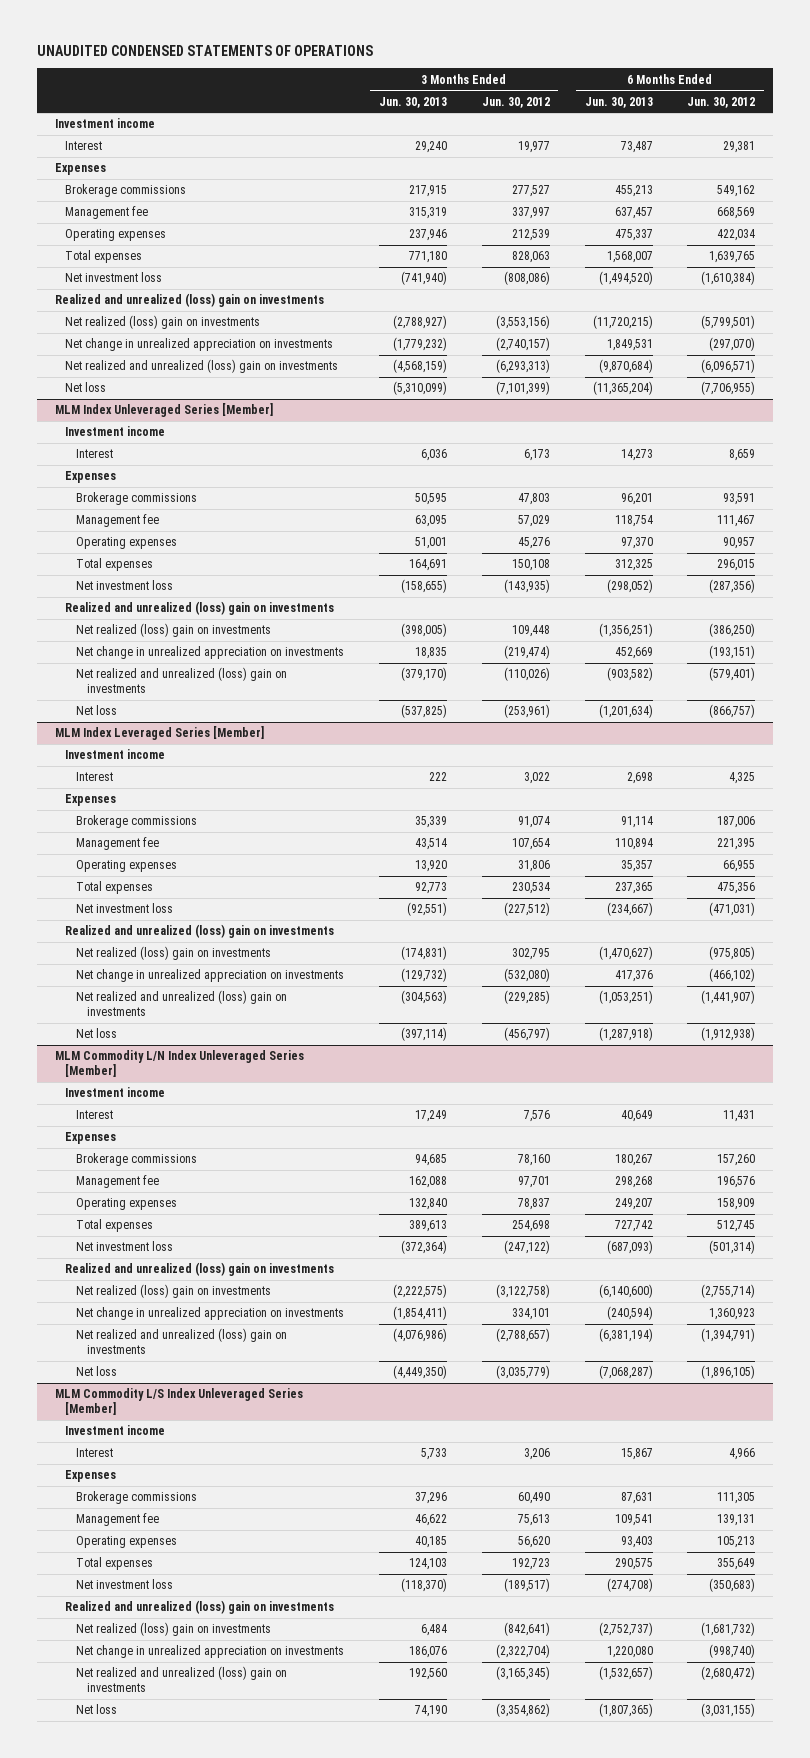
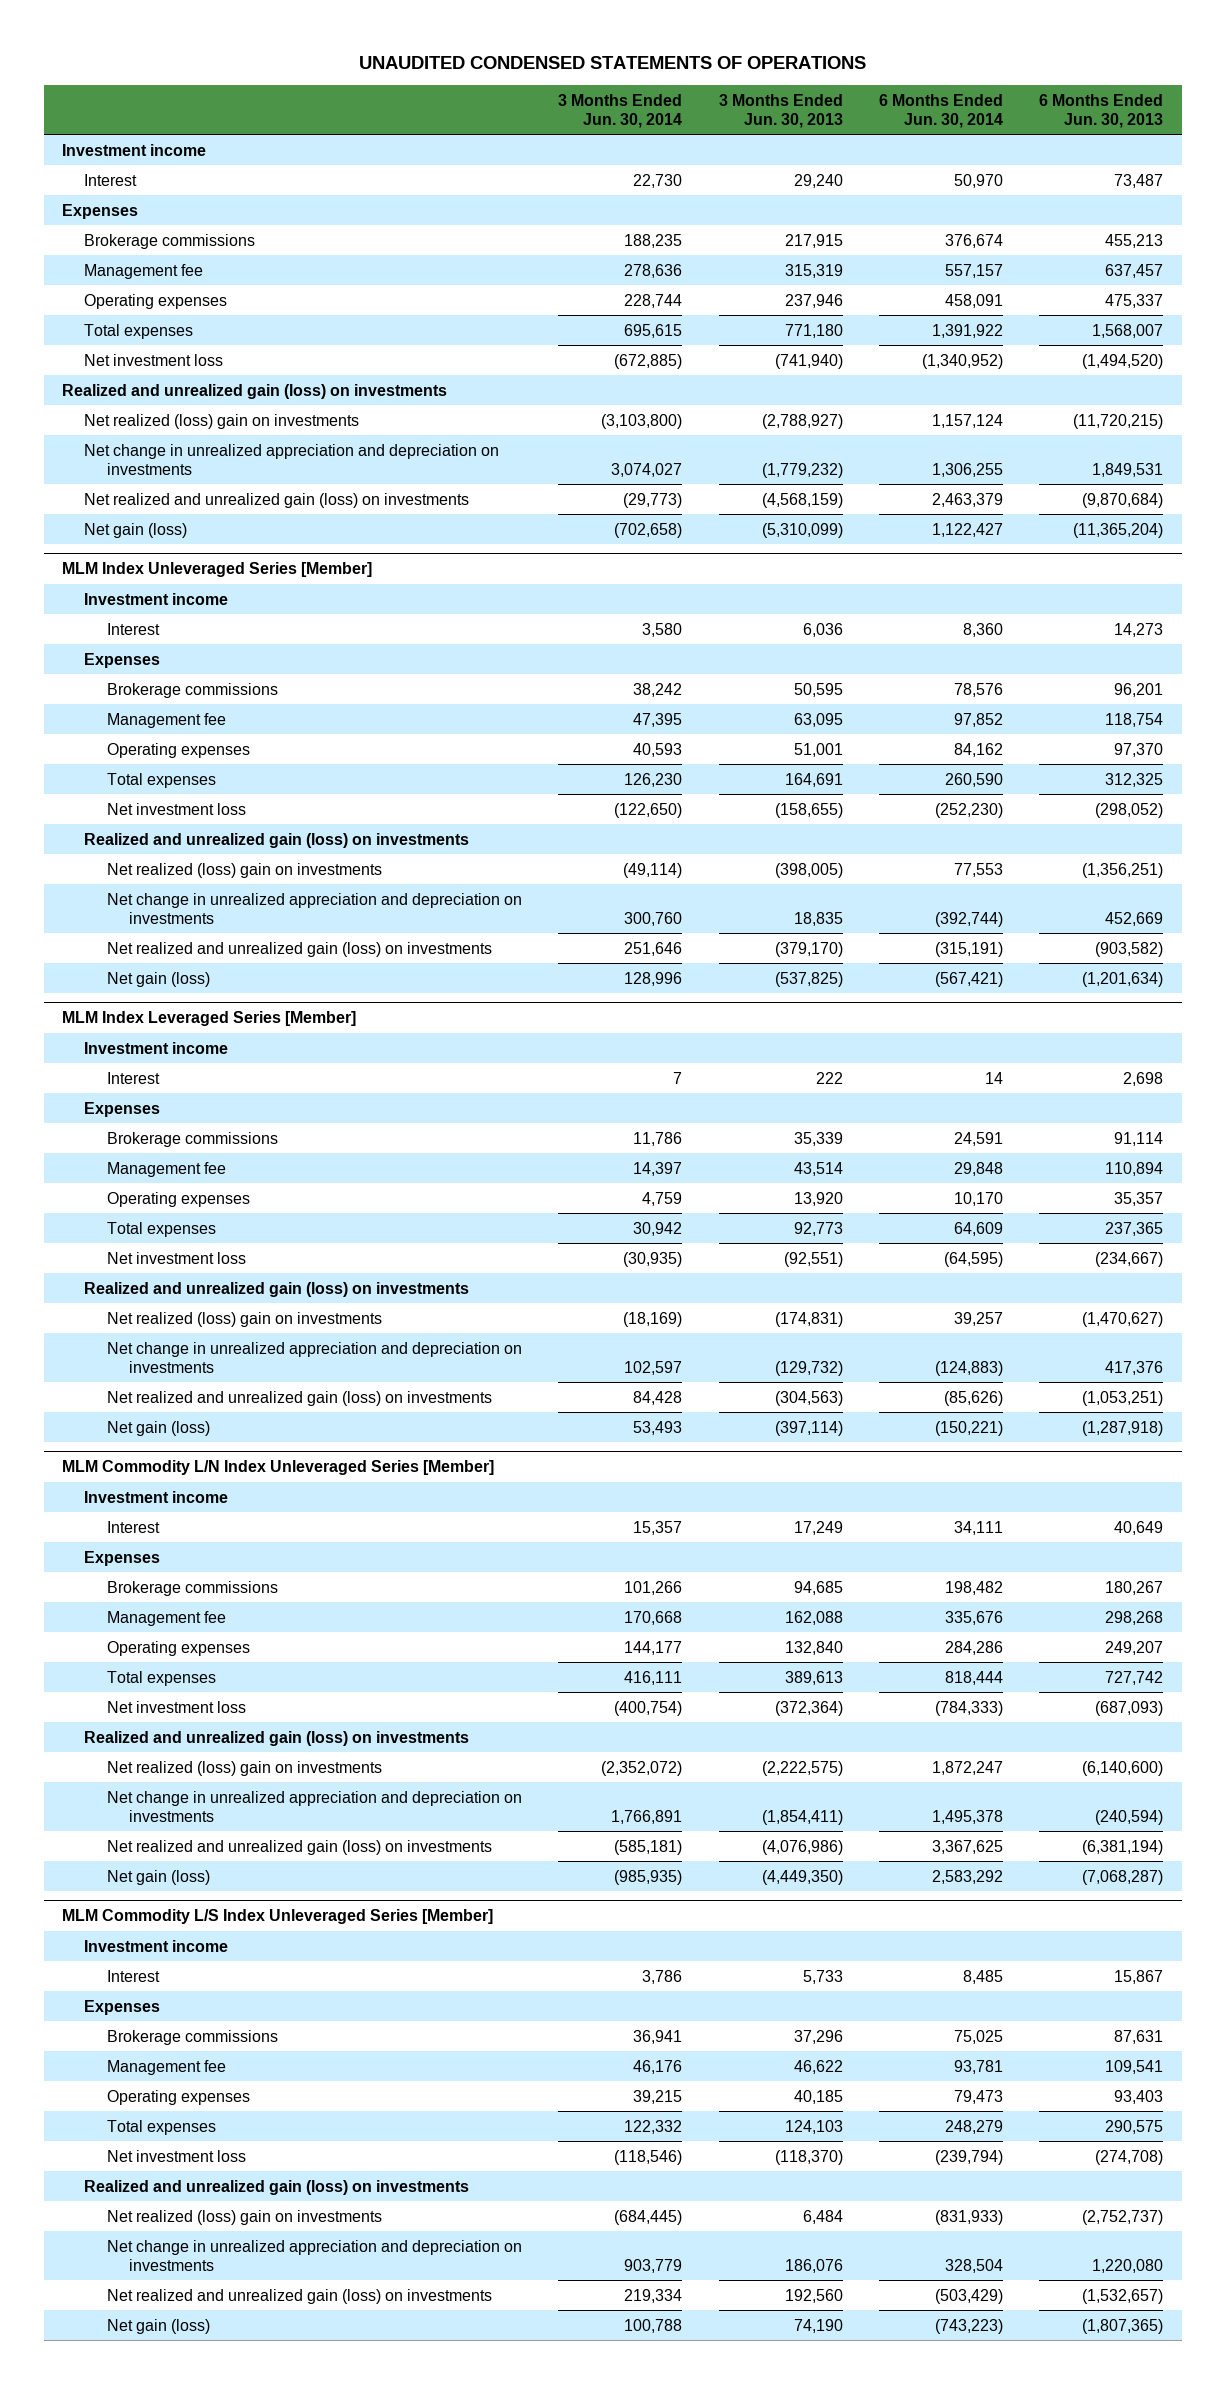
[481,96,550,108] Jun. 30, 2012 -> none
[687,96,756,108] Jun. 30, 2012 -> none
none -> [558,93,683,128] 3 Months Ended Jun. 30, 2014
none -> [879,93,1004,128] 6 Months Ended Jun. 30, 2014
[54,293,324,308] Realized and unrealized (loss) gain on investments -> [62,383,448,399] Realized and unrealized gain (loss) on investments
[65,338,334,352] Net change in unrealized appreciation on investments -> [84,443,500,475] Net change in unrealized appreciation and depreciation on investments
[65,359,339,374] Net realized and unrealized (loss) gain on investments -> [84,492,470,508] Net realized and unrealized gain (loss) on investments
[65,382,107,393] Net loss -> [84,522,188,538] Net gain (loss)
[65,601,335,616] Realized and unrealized (loss) gain on investments -> [84,832,470,848] Realized and unrealized gain (loss) on investments
[76,646,345,660] Net change in unrealized appreciation on investments -> [106,892,522,924] Net change in unrealized appreciation and depreciation on investments
[76,667,288,694] Net realized and unrealized (loss) gain on investments -> [106,941,492,957] Net realized and unrealized gain (loss) on investments
[76,705,118,716] Net loss -> [106,971,210,987] Net gain (loss)
[65,924,335,939] Realized and unrealized (loss) gain on investments -> [84,1281,470,1297] Realized and unrealized gain (loss) on investments
[76,969,345,983] Net change in unrealized appreciation on investments -> [106,1341,522,1373] Net change in unrealized appreciation and depreciation on investments
[76,990,288,1017] Net realized and unrealized (loss) gain on investments -> [106,1390,492,1406] Net realized and unrealized gain (loss) on investments
[76,1028,118,1039] Net loss -> [106,1420,210,1436] Net gain (loss)
[65,1262,335,1277] Realized and unrealized (loss) gain on investments -> [84,1730,470,1746] Realized and unrealized gain (loss) on investments
[76,1307,345,1321] Net change in unrealized appreciation on investments -> [106,1790,522,1822] Net change in unrealized appreciation and depreciation on investments
[76,1328,288,1355] Net realized and unrealized (loss) gain on investments -> [106,1839,492,1855] Net realized and unrealized gain (loss) on investments
[76,1366,118,1377] Net loss -> [106,1869,210,1885] Net gain (loss)
[65,1600,335,1615] Realized and unrealized (loss) gain on investments -> [84,2179,470,2195] Realized and unrealized gain (loss) on investments
[76,1645,345,1659] Net change in unrealized appreciation on investments -> [106,2239,522,2271] Net change in unrealized appreciation and depreciation on investments
[76,1666,288,1693] Net realized and unrealized (loss) gain on investments -> [106,2288,492,2304] Net realized and unrealized gain (loss) on investments
[76,1704,118,1715] Net loss -> [106,2318,210,2334] Net gain (loss)

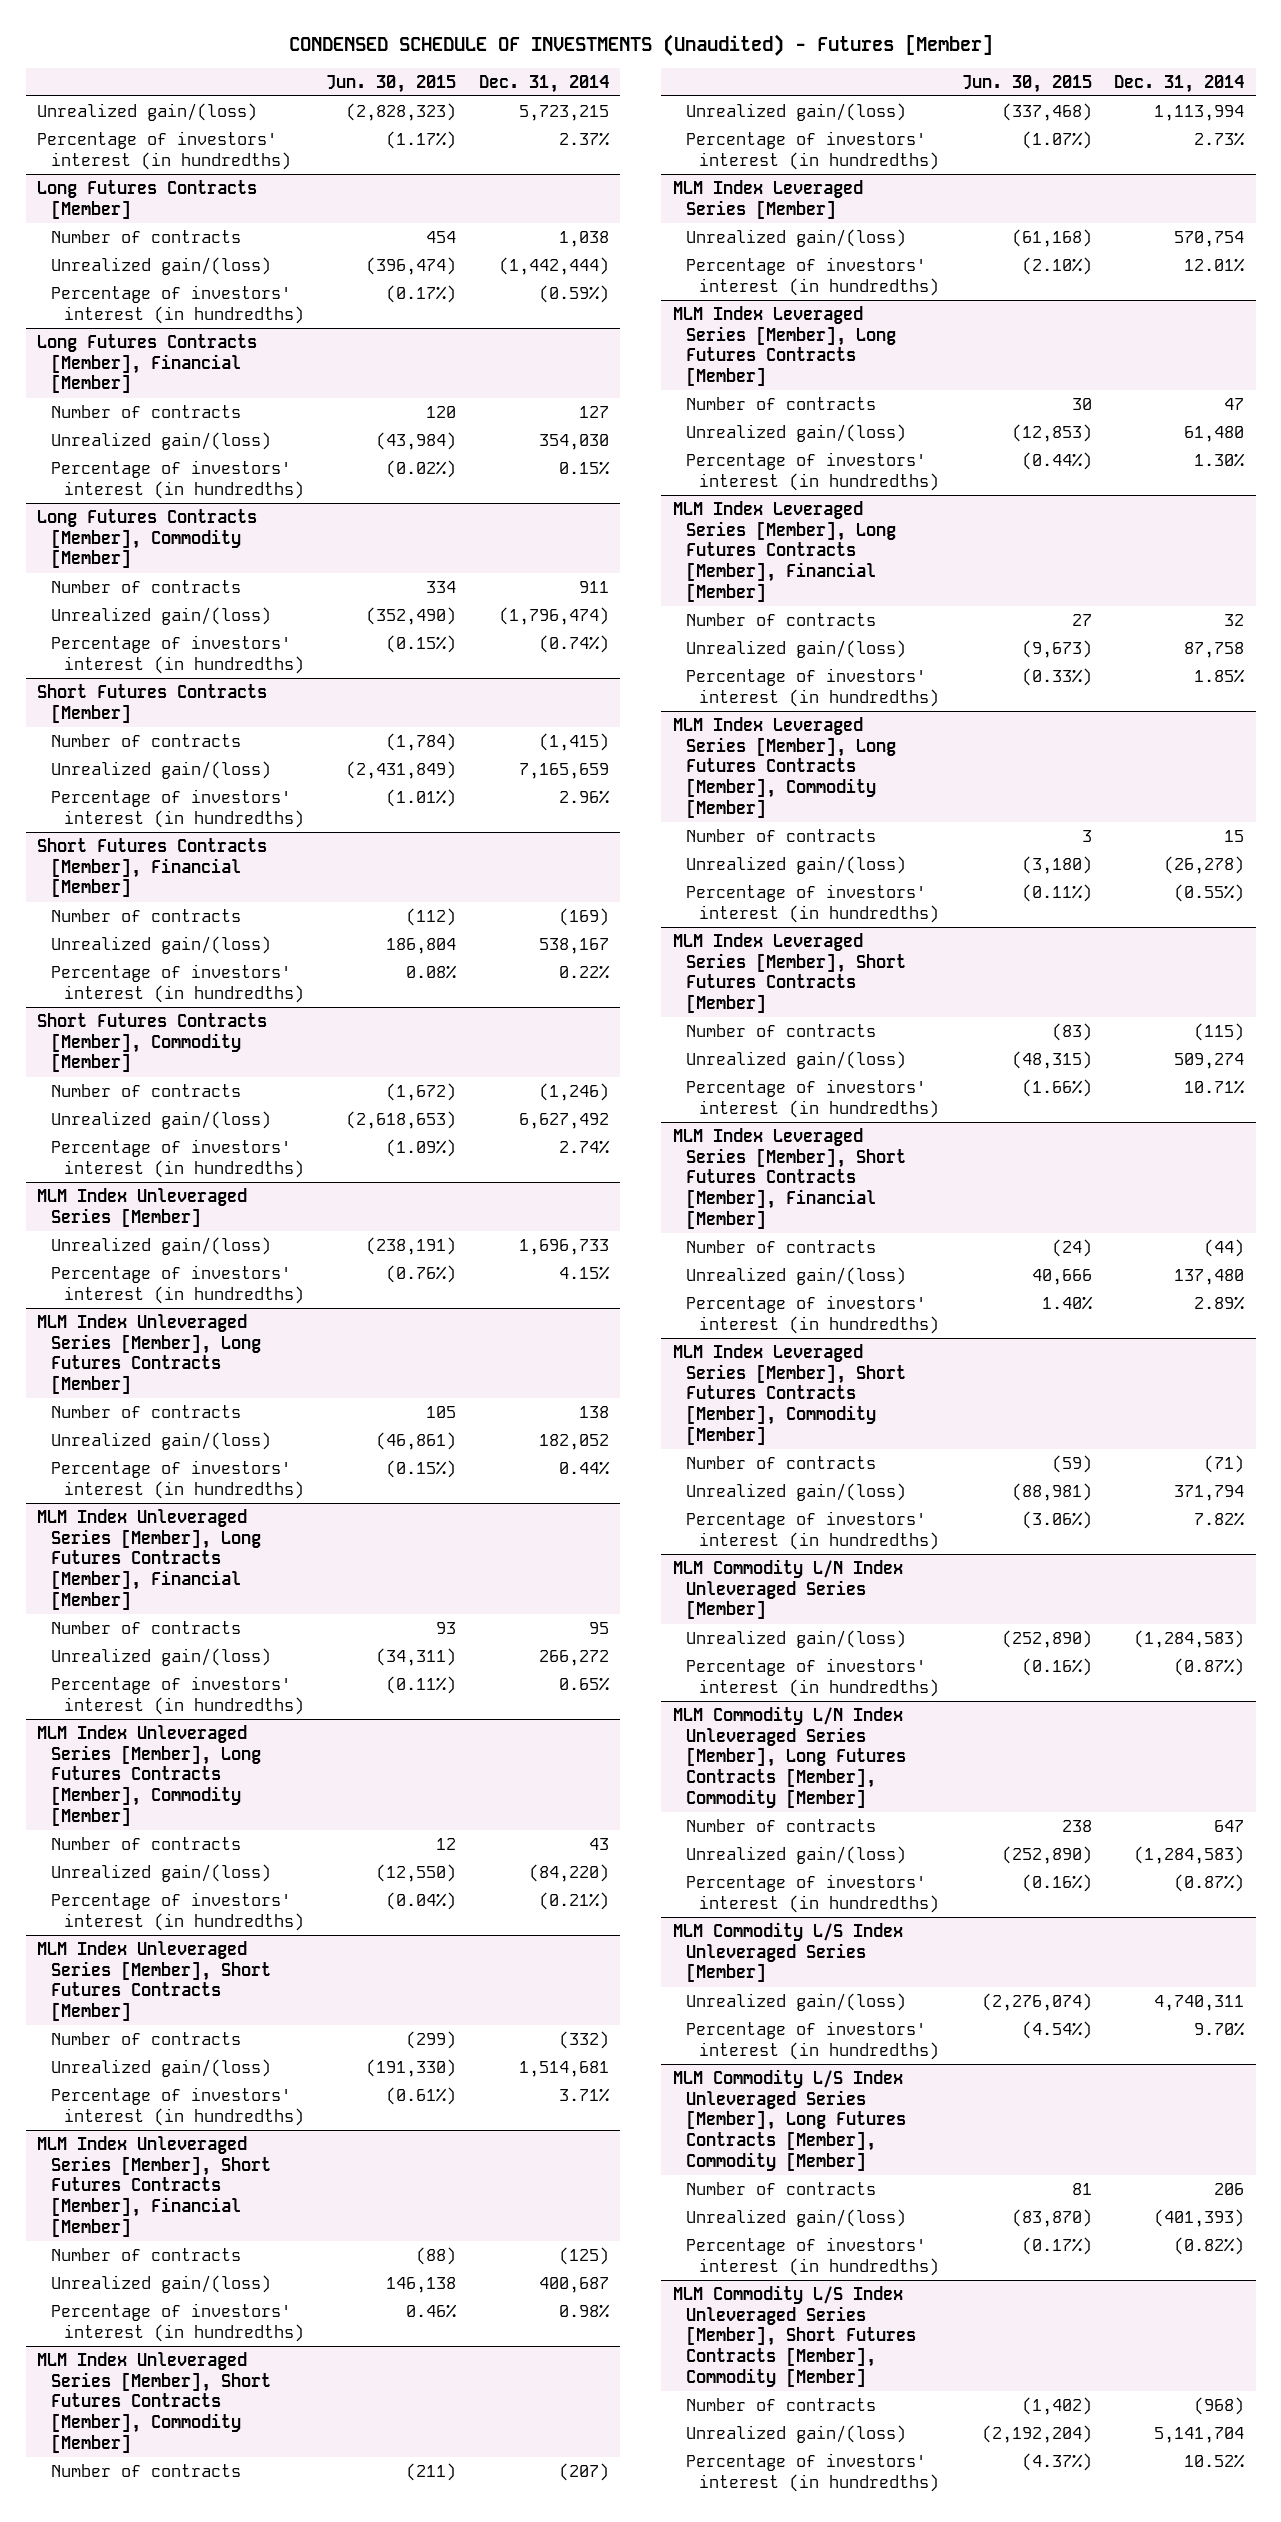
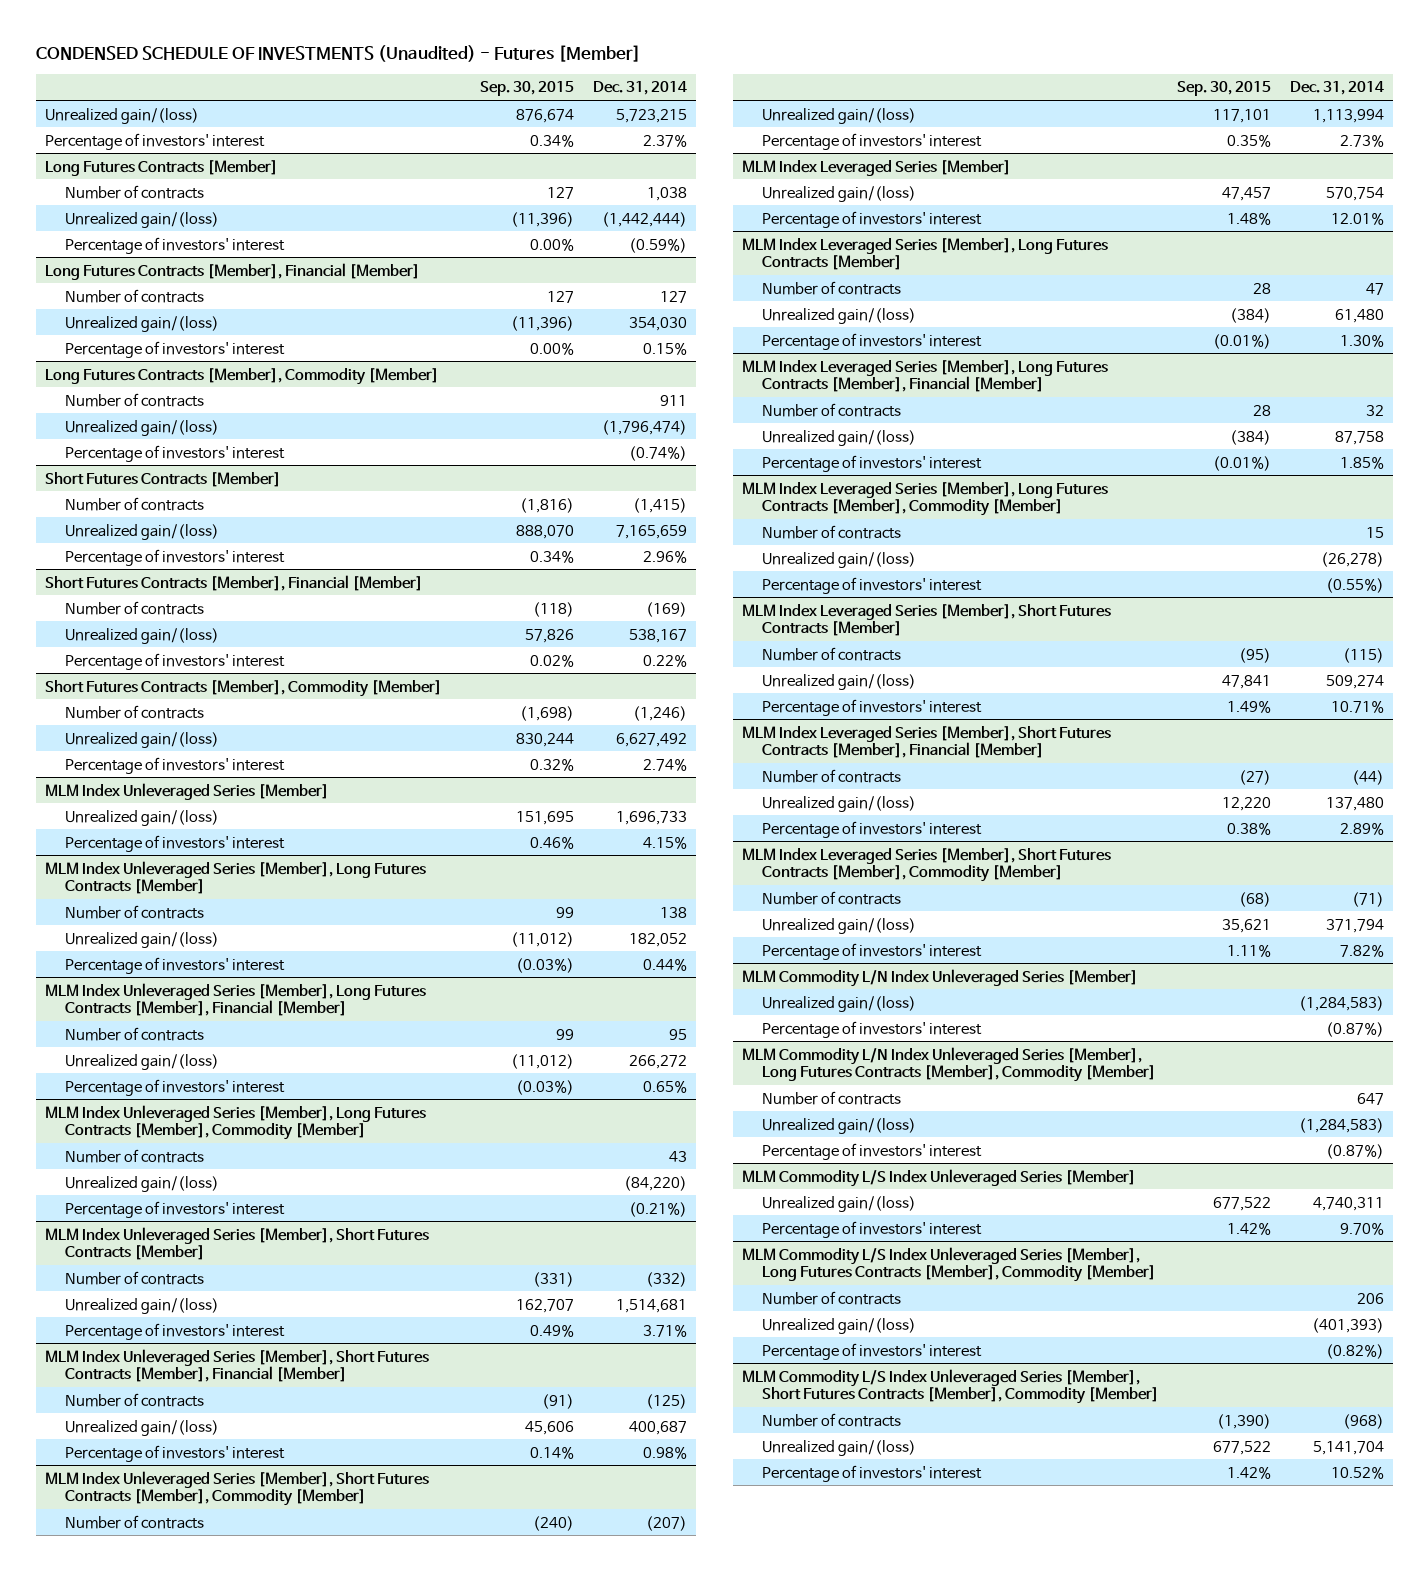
[326,74,457,93] Jun. 30, 2015 -> none
none -> [480,81,575,97] Sep. 30, 2015
[37,130,291,170] Percentage of investors' interest (in hundredths) -> [44,132,265,150] Percentage of investors' interest
[50,284,304,324] Percentage of investors' interest (in hundredths) -> [65,236,286,254] Percentage of investors' interest
[50,459,304,499] Percentage of investors' interest (in hundredths) -> [65,340,286,358] Percentage of investors' interest
[50,634,304,674] Percentage of investors' interest (in hundredths) -> [65,444,286,462] Percentage of investors' interest
[50,788,304,828] Percentage of investors' interest (in hundredths) -> [65,548,286,566] Percentage of investors' interest
[50,963,304,1003] Percentage of investors' interest (in hundredths) -> [65,652,286,670] Percentage of investors' interest
[50,1138,304,1178] Percentage of investors' interest (in hundredths) -> [65,756,286,774] Percentage of investors' interest
[50,1264,304,1304] Percentage of investors' interest (in hundredths) -> [65,834,286,852] Percentage of investors' interest
[50,1459,304,1499] Percentage of investors' interest (in hundredths) -> [65,956,286,974] Percentage of investors' interest
[50,1675,304,1715] Percentage of investors' interest (in hundredths) -> [65,1078,286,1096] Percentage of investors' interest
[50,1891,304,1931] Percentage of investors' interest (in hundredths) -> [65,1200,286,1218] Percentage of investors' interest
[50,2086,304,2126] Percentage of investors' interest (in hundredths) -> [65,1322,286,1340] Percentage of investors' interest
[50,2302,304,2342] Percentage of investors' interest (in hundredths) -> [65,1444,286,1462] Percentage of investors' interest
[685,130,940,170] Percentage of investors' interest (in hundredths) -> [762,132,983,150] Percentage of investors' interest
[685,256,940,296] Percentage of investors' interest (in hundredths) -> [762,210,983,228] Percentage of investors' interest
[685,451,940,491] Percentage of investors' interest (in hundredths) -> [762,332,983,350] Percentage of investors' interest
[685,667,940,707] Percentage of investors' interest (in hundredths) -> [762,454,983,472] Percentage of investors' interest
[685,883,940,923] Percentage of investors' interest (in hundredths) -> [762,576,983,594] Percentage of investors' interest
[685,1078,940,1118] Percentage of investors' interest (in hundredths) -> [762,698,983,716] Percentage of investors' interest
[685,1294,940,1334] Percentage of investors' interest (in hundredths) -> [762,820,983,838] Percentage of investors' interest
[685,1510,940,1550] Percentage of investors' interest (in hundredths) -> [762,942,983,960] Percentage of investors' interest
[685,1657,940,1697] Percentage of investors' interest (in hundredths) -> [762,1020,983,1038] Percentage of investors' interest
[685,1873,940,1913] Percentage of investors' interest (in hundredths) -> [762,1142,983,1160] Percentage of investors' interest
[685,2020,940,2060] Percentage of investors' interest (in hundredths) -> [762,1220,983,1238] Percentage of investors' interest
[685,2236,940,2276] Percentage of investors' interest (in hundredths) -> [762,1342,983,1360] Percentage of investors' interest
[685,2452,940,2492] Percentage of investors' interest (in hundredths) -> [762,1464,983,1482] Percentage of investors' interest

